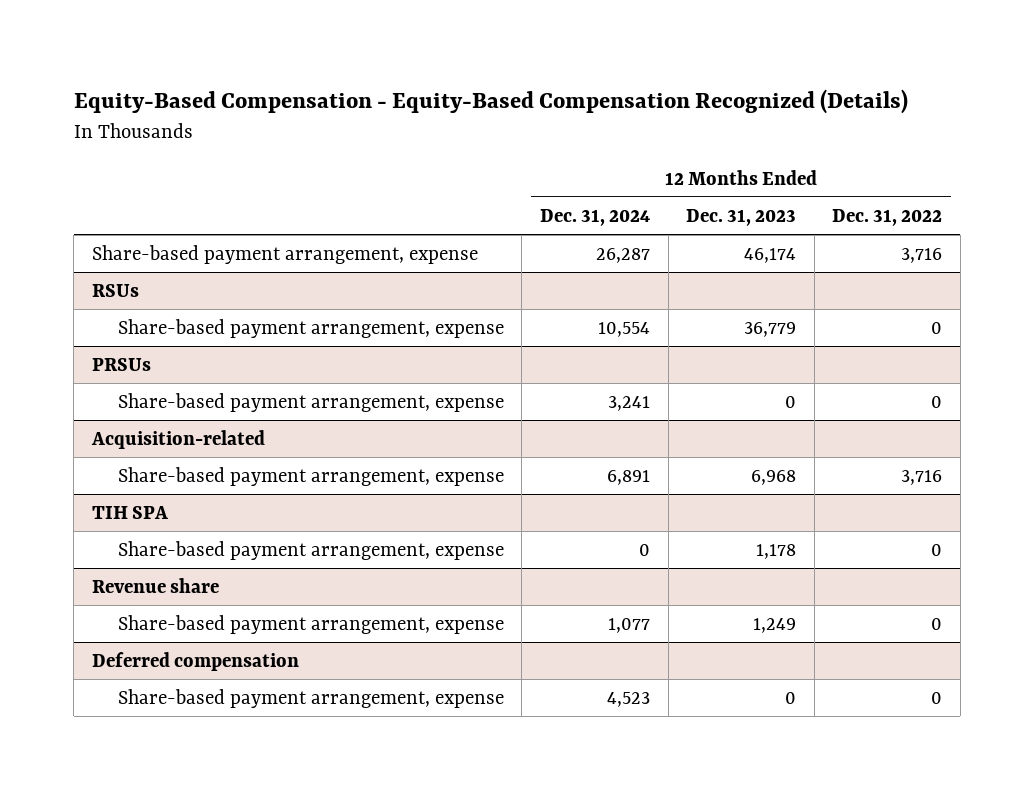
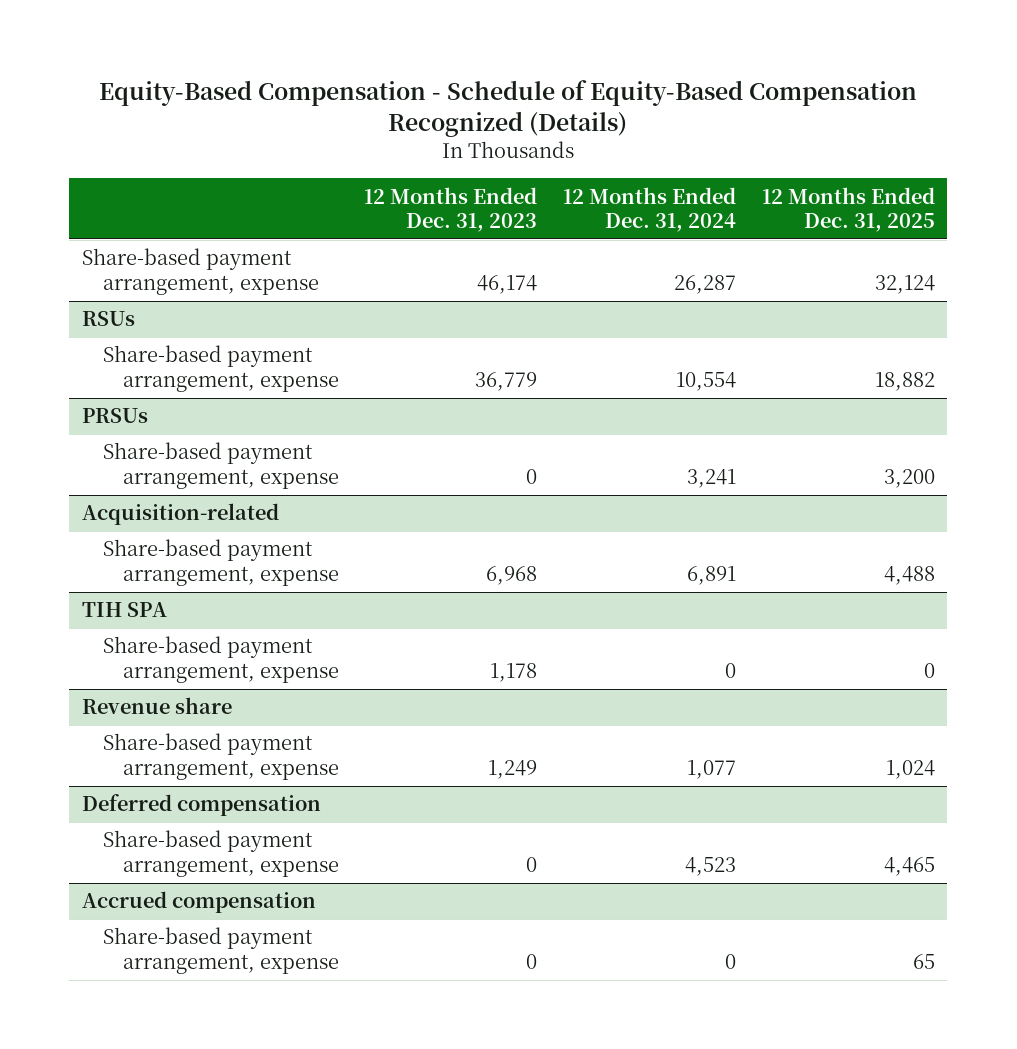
[73,88,908,114] Equity-Based Compensation - Equity-Based Compensation Recognized (Details) -> [99,80,918,138] Equity-Based Compensation - Schedule of Equity-Based Compensation Recognized (Details)
[832,208,943,226] Dec. 31, 2022 -> none
none -> [761,186,935,232] 12 Months Ended Dec. 31, 2025
none -> [82,891,317,914] Accrued compensation
none -> [102,927,339,974] Share-based payment arrangement, expense

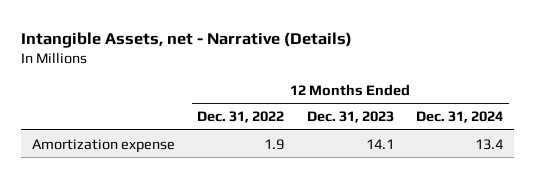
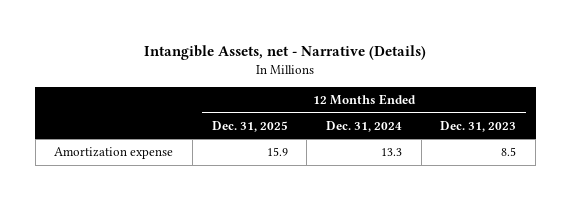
[197,111,285,124] Dec. 31, 2022 -> none
none -> [211,120,288,132] Dec. 31, 2025
[365,138,394,149] 14.1 -> [501,147,517,157] 8.5
[474,138,503,150] 13.4 -> [381,148,403,157] 13.3

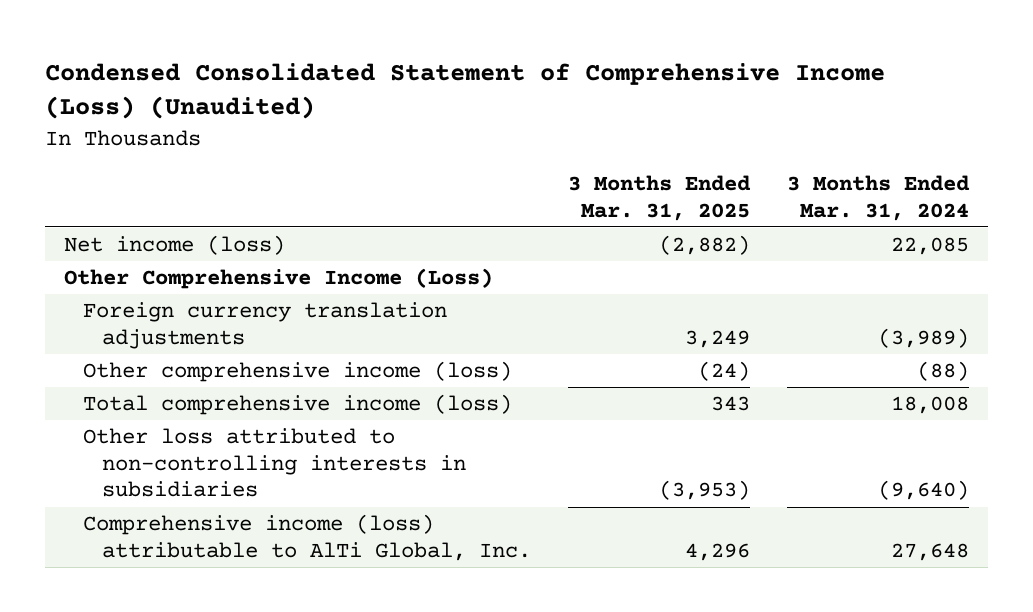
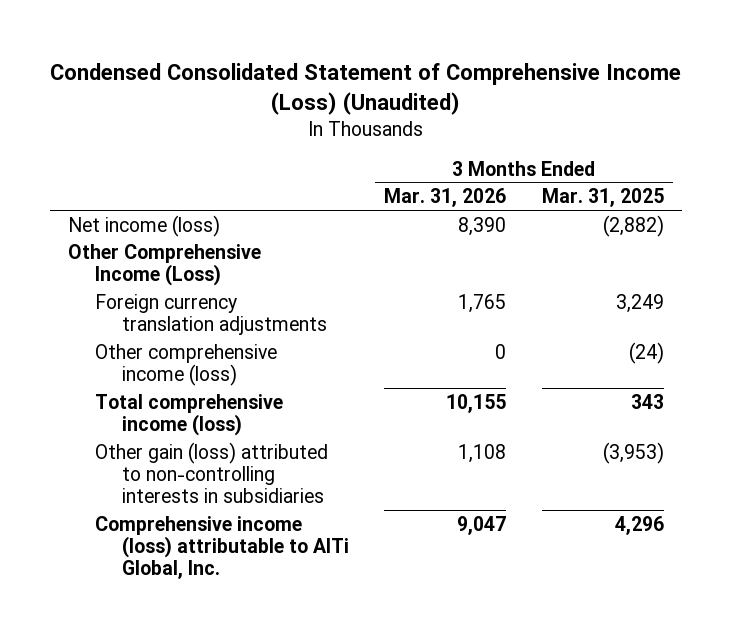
[786,174,970,221] 3 Months Ended Mar. 31, 2024 -> none
none -> [384,188,507,208] Mar. 31, 2026
[82,428,466,498] Other loss attributed to non-controlling interests in subsidiaries -> [94,441,328,504] Other gain (loss) attributed to non-controlling interests in subsidiaries

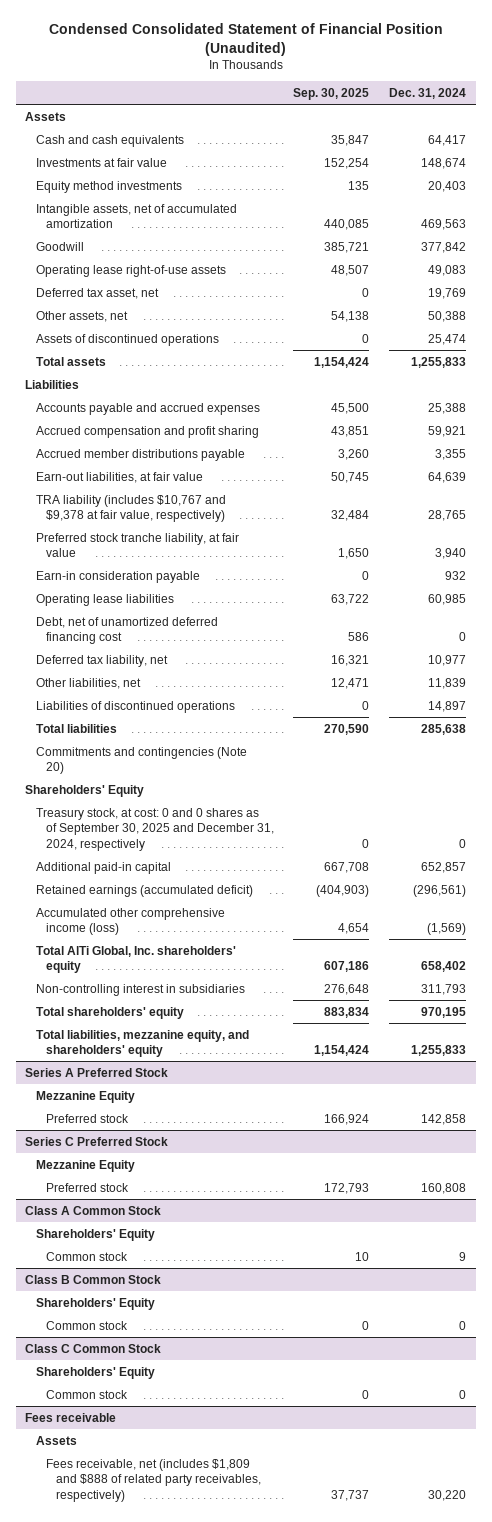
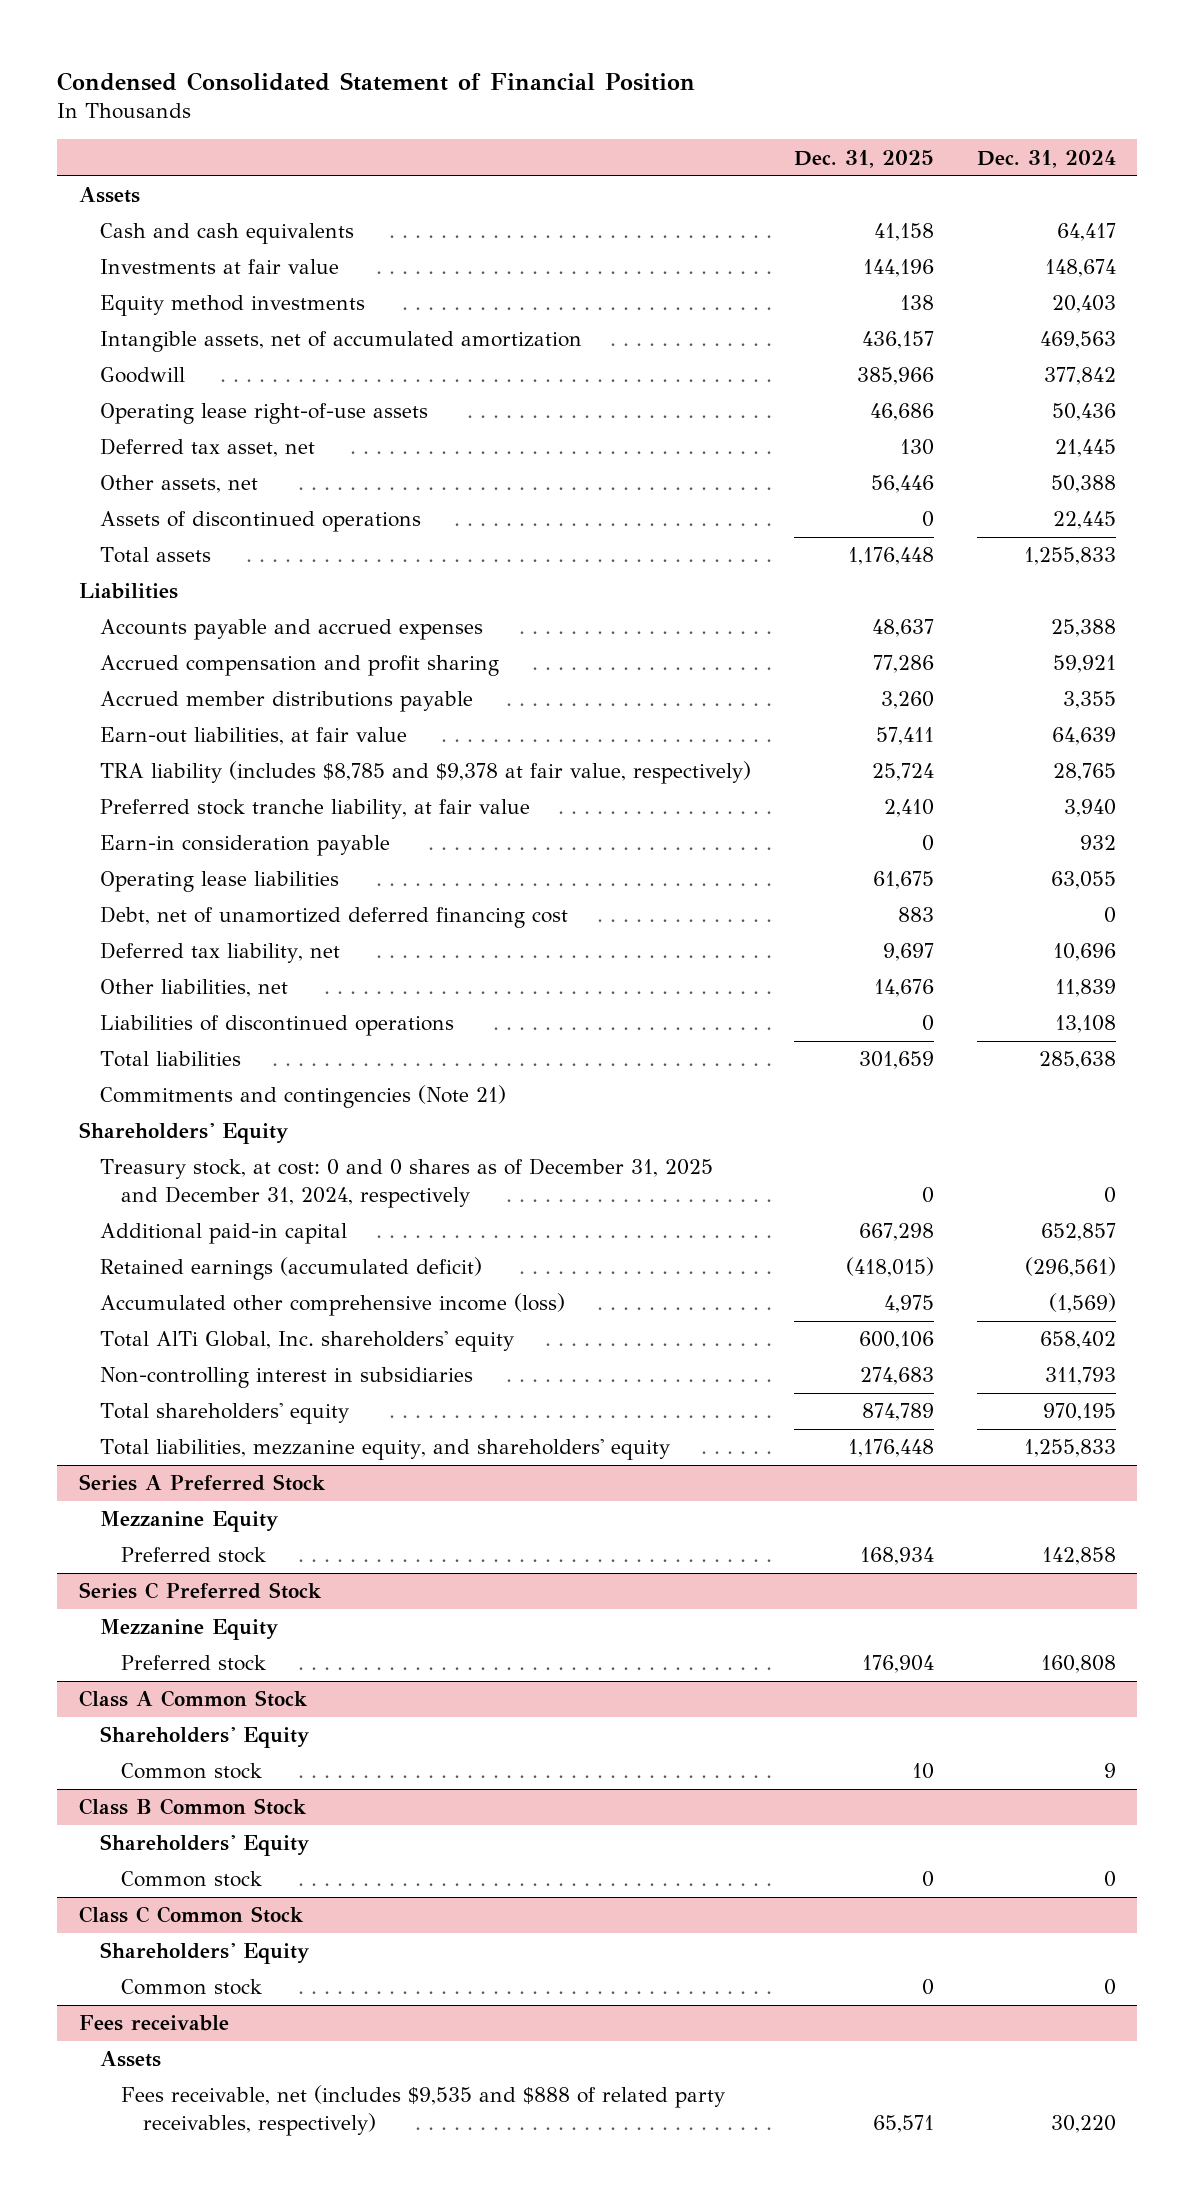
[48,23,443,57] Condensed Consolidated Statement of Financial Position (Unaudited) -> [57,71,696,91] Condensed Consolidated Statement of Financial Position
[293,87,370,100] Sep. 30, 2025 -> none
none -> [793,149,934,168] Dec. 31, 2025
[428,264,467,276] 49,083 -> [1051,403,1116,422] 50,436
[428,287,467,299] 19,769 -> [1054,439,1116,458] 21,445
[428,333,467,345] 25,474 -> [1052,511,1116,530] 22,445
[35,494,226,523] TRA liability (includes $10,767 and $9,378 at fair value, respectively) -> [100,761,752,785] TRA liability (includes $8,785 and $9,378 at fair value, respectively)
[428,593,467,605] 60,985 -> [1050,871,1116,890] 63,055
[428,654,467,666] 10,977 -> [1052,943,1116,962] 10,696
[428,700,467,712] 14,897 -> [1054,1015,1116,1034] 13,108
[35,746,247,775] Commitments and contingencies (Note 20) -> [100,1085,507,1109] Commitments and contingencies (Note 21)
[35,807,274,851] Treasury stock, at cost: 0 and 0 shares as of September 30, 2025 and December 31, 2024, respectively -> [100,1158,714,1208] Treasury stock, at cost: 0 and 0 shares as of December 31, 2025 and December 31, 2024, respectively
[45,1458,261,1502] Fees receivable, net (includes $1,809 and $888 of related party receivables, respectively) -> [121,2085,726,2136] Fees receivable, net (includes $9,535 and $888 of related party receivables, respectively)

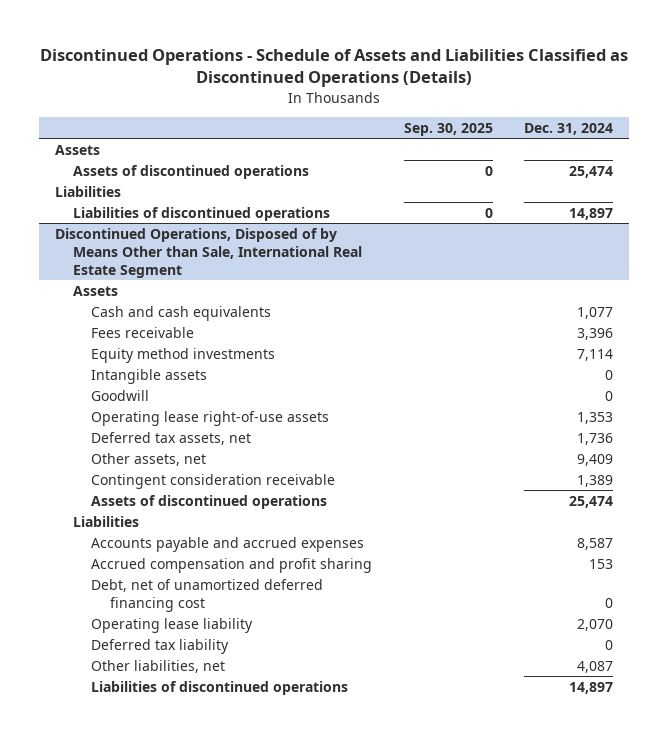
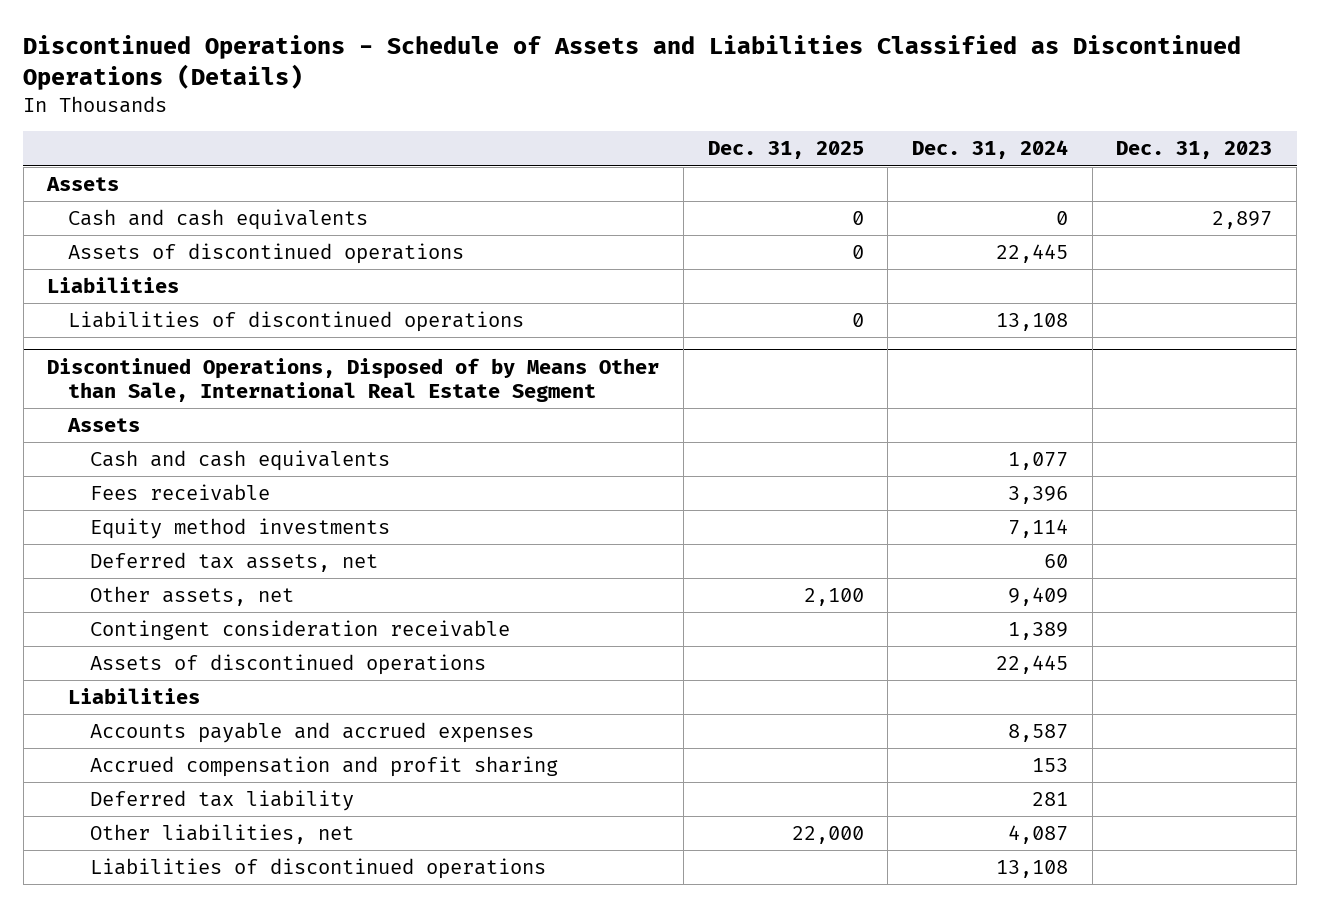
[403,122,493,136] Sep. 30, 2025 -> none
none -> [707,141,864,160] Dec. 31, 2025
none -> [1116,141,1273,160] Dec. 31, 2023
none -> [68,209,369,231] Cash and cash equivalents
[569,165,614,178] 25,474 -> [996,244,1069,264] 22,445
[569,207,614,220] 14,897 -> [996,313,1069,332] 13,108
[91,368,208,384] Intangible assets -> none
[91,389,150,401] Goodwill -> none
[91,410,330,426] Operating lease right-of-use assets -> none
[577,432,614,445] 1,736 -> [1044,554,1069,569] 60
[569,495,614,508] 25,474 -> [996,655,1069,675] 22,445
[91,578,324,612] Debt, net of unamortized deferred financing cost -> none
[91,617,254,633] Operating lease liability -> none
[605,639,614,650] 0 -> [1032,792,1069,807] 281
[569,681,614,694] 14,897 -> [996,860,1069,879] 13,108

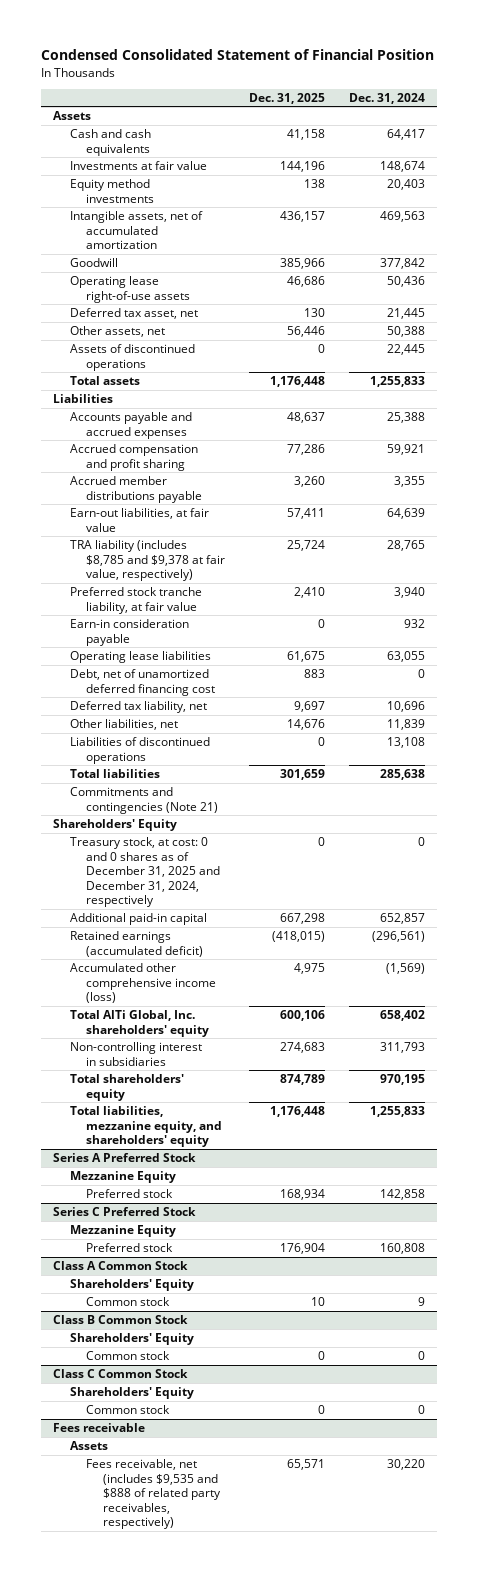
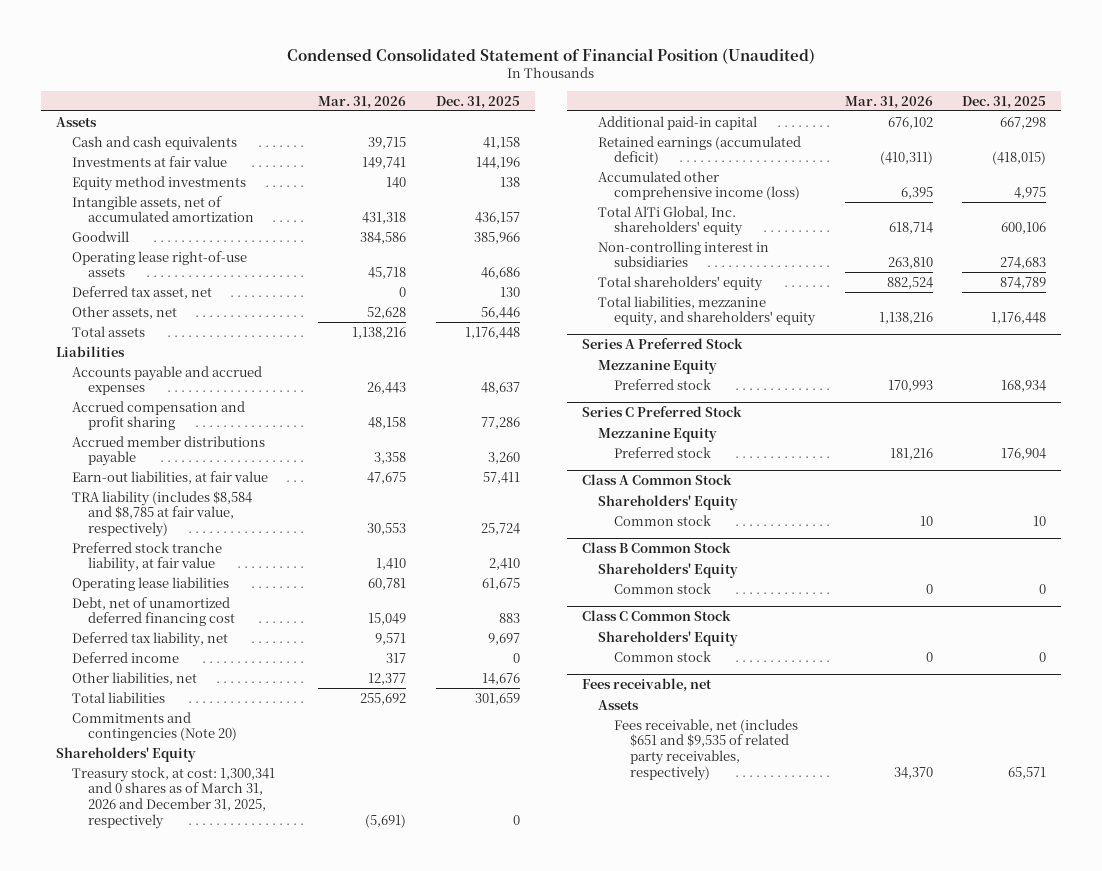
[41,49,435,61] Condensed Consolidated Statement of Financial Position -> [286,47,815,64] Condensed Consolidated Statement of Financial Position (Unaudited)
[348,92,425,104] Dec. 31, 2024 -> none
none -> [318,95,407,109] Mar. 31, 2026
[69,344,195,371] Assets of discontinued operations -> none
[69,540,226,582] TRA liability (includes $8,785 and $9,378 at fair value, respectively) -> [71,490,252,537] TRA liability (includes $8,584 and $8,785 at fair value, respectively)
[69,619,189,646] Earn-in consideration payable -> none
none -> [71,651,179,663] Deferred income
[69,737,210,764] Liabilities of discontinued operations -> none
[69,787,219,814] Commitments and contingencies (Note 21) -> [71,711,237,742] Commitments and contingencies (Note 20)
[69,837,221,908] Treasury stock, at cost: 0 and 0 shares as of December 31, 2025 and December 31, 2024, respectively -> [71,766,275,829] Treasury stock, at cost: 1,300,341 and 0 shares as of March 31, 2026 and December 31, 2025, respectively
[53,1423,146,1433] Fees receivable -> [581,678,712,693] Fees receivable, net
[86,1459,222,1530] Fees receivable, net (includes $9,535 and $888 of related party receivables, respectively) -> [613,718,798,781] Fees receivable, net (includes $651 and $9,535 of related party receivables, respectively)

